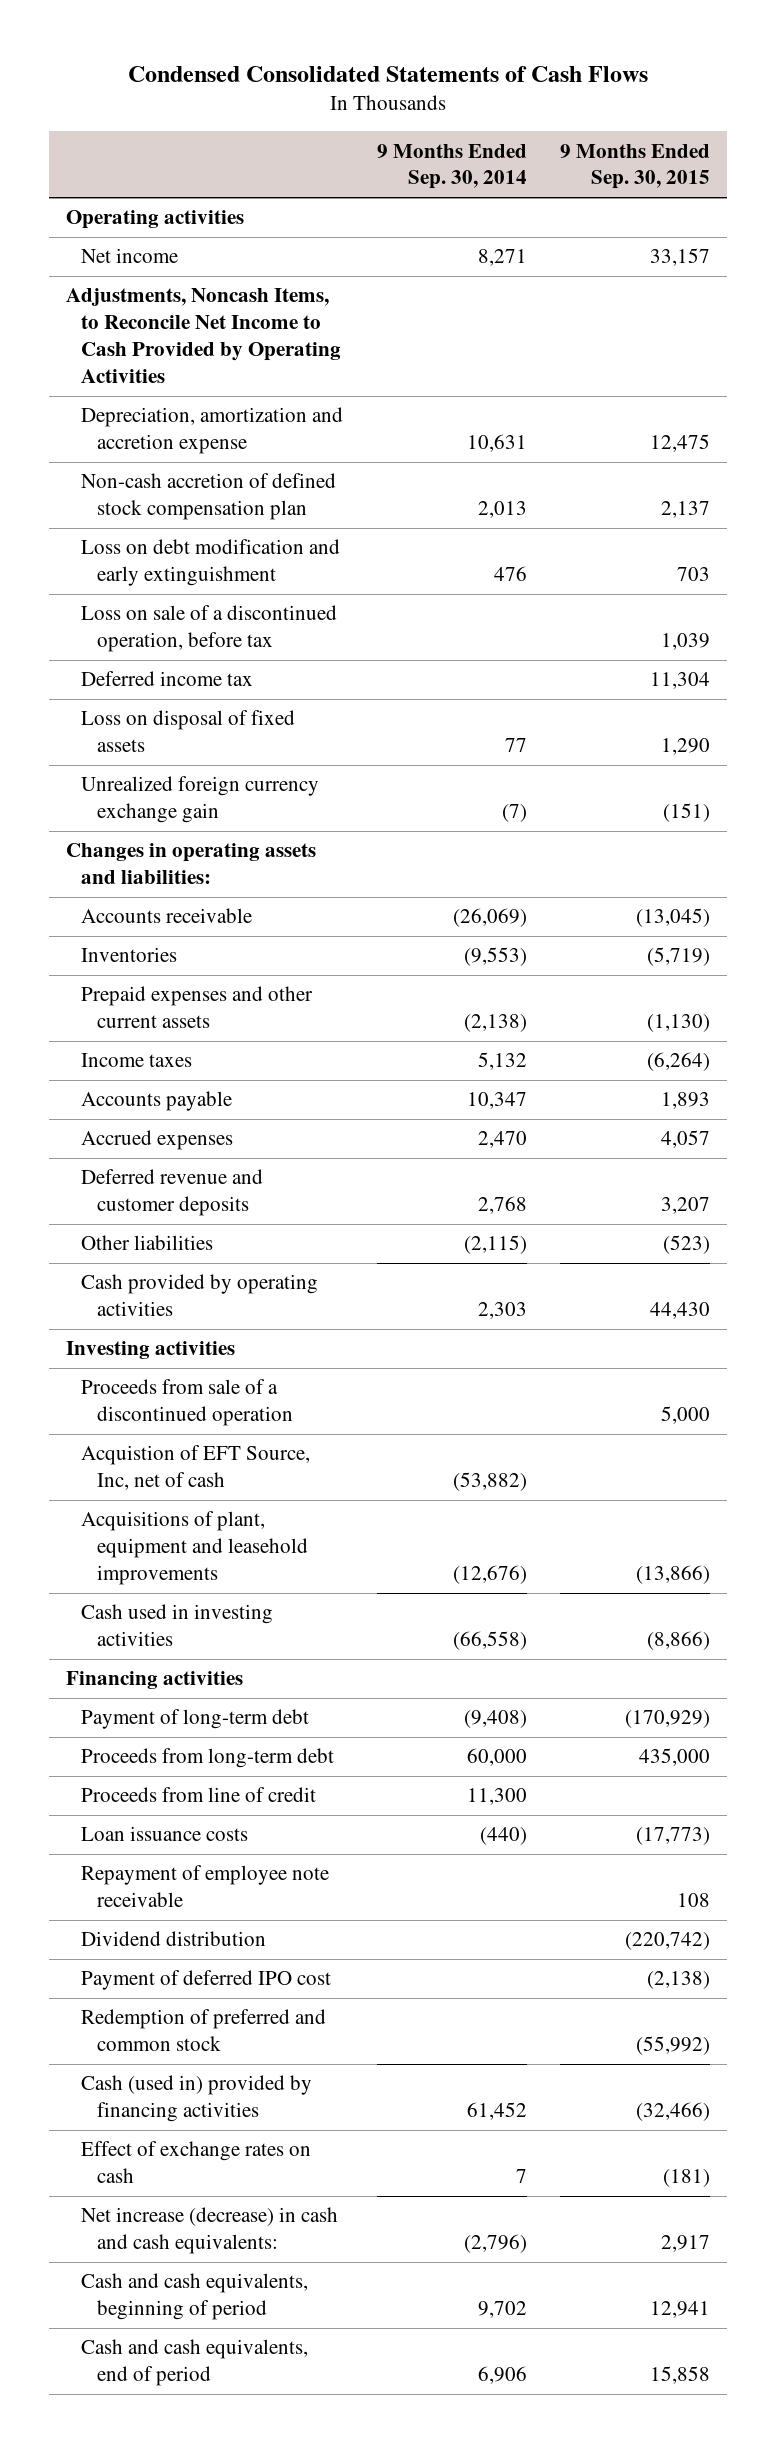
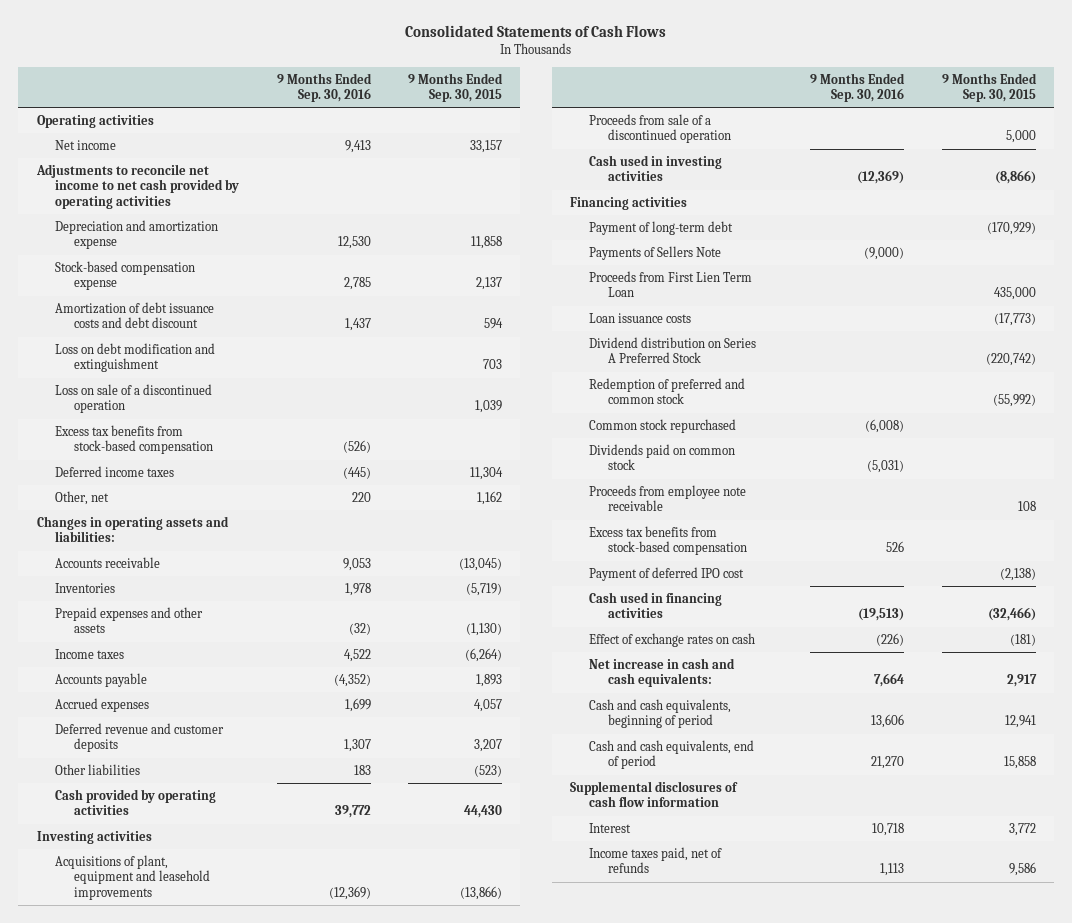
[127,65,648,82] Condensed Consolidated Statements of Cash Flows -> [405,25,667,38] Consolidated Statements of Cash Flows
[376,143,527,190] 9 Months Ended Sep. 30, 2014 -> none
none -> [276,72,372,103] 9 Months Ended Sep. 30, 2016
[81,710,296,753] Loss on disposal of fixed assets -> none
[81,776,320,824] Unrealized foreign currency exchange gain -> none
[65,288,342,384] Adjustments, Noncash Items, to Reconcile Net Income to Cash Provided by Operating Activities -> [35,163,240,210] Adjustments to reconcile net income to net cash provided by operating activities
[81,407,344,455] Depreciation, amortization and accretion expense -> [55,219,219,250] Depreciation and amortization expense
[650,434,711,453] 12,475 -> [470,236,502,250] 11,858
[81,473,337,521] Non-cash accretion of defined stock compensation plan -> [55,260,196,291] Stock-based compensation expense
none -> [55,301,215,329] Amortization of debt issuance costs and debt discount
[81,539,341,587] Loss on debt modification and early extinguishment -> [55,342,216,373] Loss on debt modification and extinguishment
[81,605,338,653] Loss on sale of a discontinued operation, before tax -> [55,383,213,414] Loss on sale of a discontinued operation
none -> [55,424,214,455] Excess tax benefits from stock-based compensation
[81,671,254,687] Deferred income tax -> [55,465,175,477] Deferred income taxes
none -> [55,490,110,505] Other, net
[81,986,314,1029] Prepaid expenses and other current assets -> [55,606,204,634] Prepaid expenses and other assets
[81,1445,311,1491] Acquistion of EFT Source, Inc, net of cash -> none
[81,1379,294,1427] Proceeds from sale of a discontinued operation -> [589,113,732,144] Proceeds from sale of a discontinued operation
[81,1787,317,1803] Proceeds from line of credit -> none
none -> [589,245,722,260] Payments of Sellers Note
[81,1748,335,1769] Proceeds from long-term debt -> [589,270,753,298] Proceeds from First Lien Term Loan
[81,1865,330,1908] Repayment of employee note receivable -> none
[81,1931,267,1947] Dividend distribution -> [589,336,757,364] Dividend distribution on Series A Preferred Stock
none -> [589,418,737,433] Common stock repurchased
none -> [589,443,736,471] Dividends paid on common stock
none -> [589,484,747,512] Proceeds from employee note receivable
none -> [589,525,748,556] Excess tax benefits from stock-based compensation
[81,1970,332,1991] Payment of deferred IPO cost -> [589,566,745,581] Payment of deferred IPO cost
[81,2075,313,2123] Cash (used in) provided by financing activities -> [589,591,723,619] Cash used in financing activities
[81,2207,339,2255] Net increase (decrease) in cash and cash equivalents: -> [589,657,736,688] Net increase in cash and cash equivalents:
none -> [570,780,739,808] Supplemental disclosures of cash flow information
none -> [589,822,632,833] Interest
none -> [589,846,723,874] Income taxes paid, net of refunds

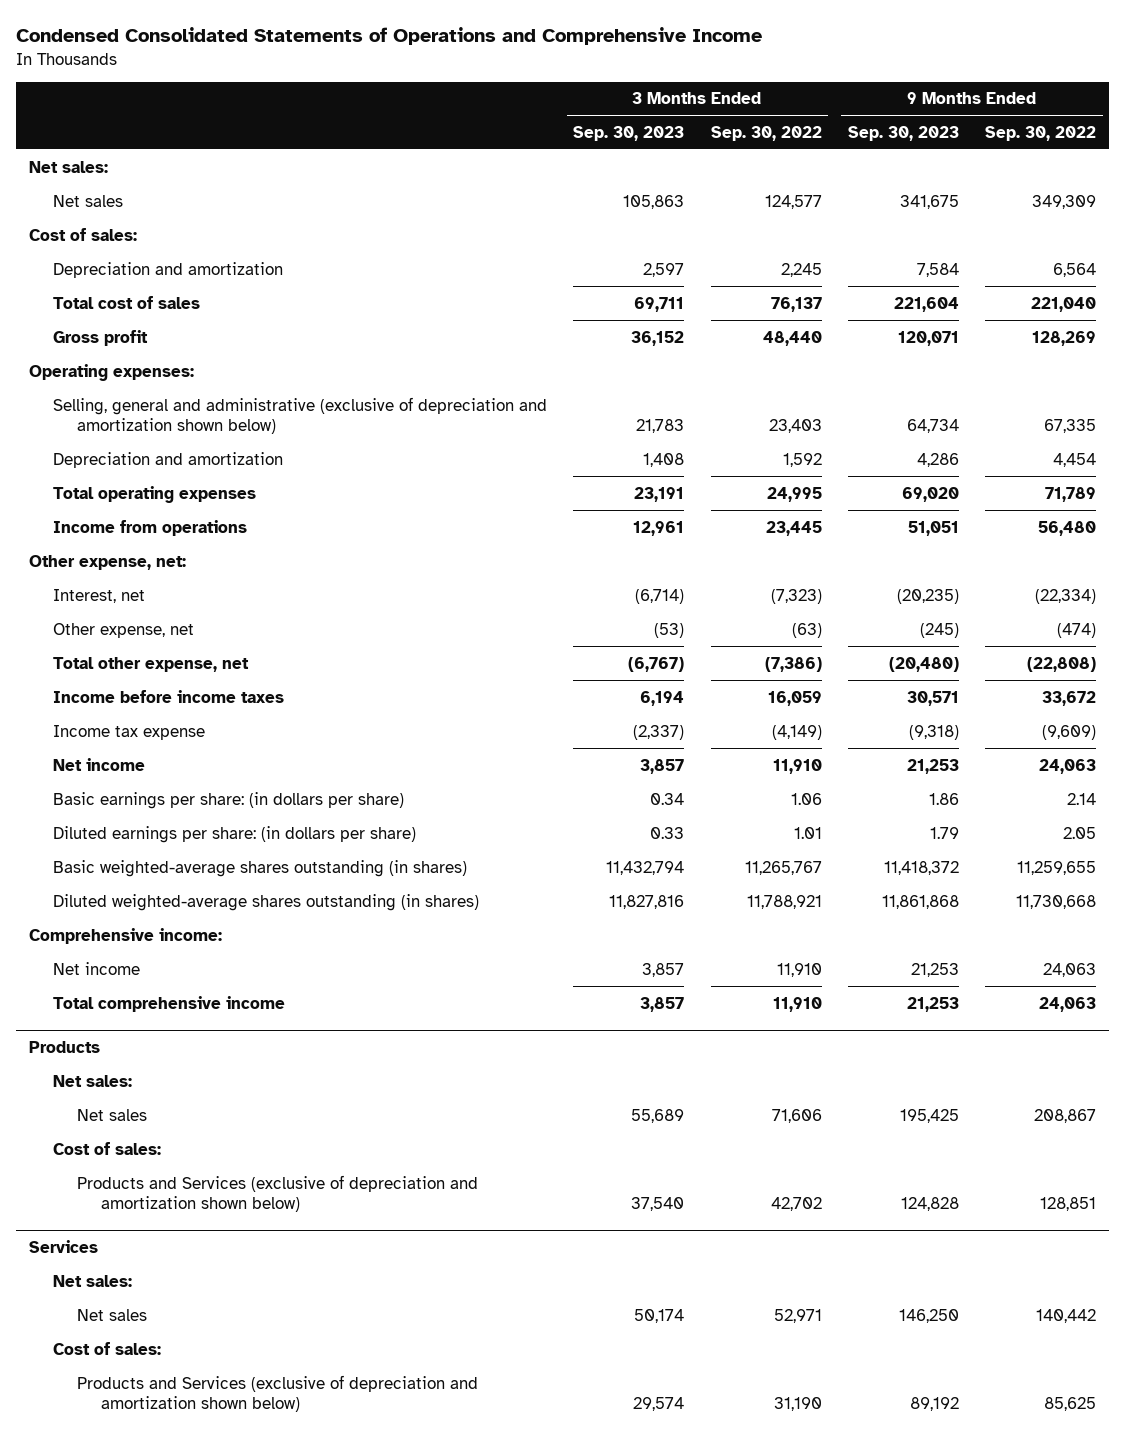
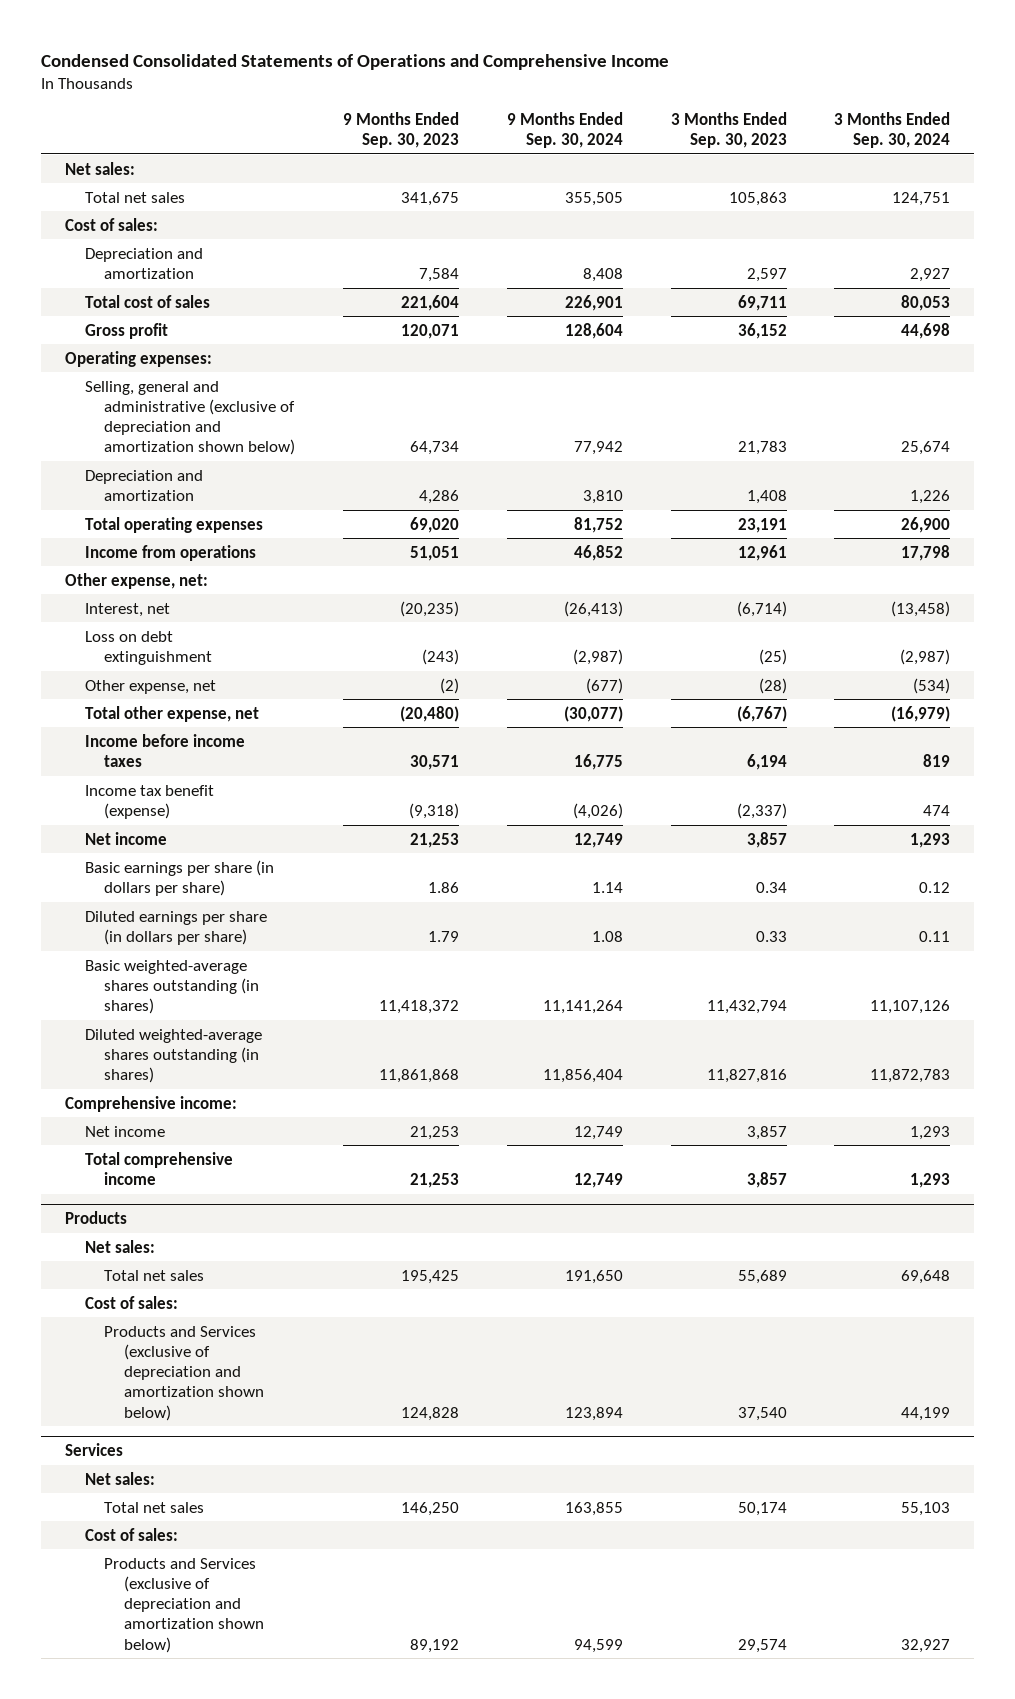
[710,125,822,141] Sep. 30, 2022 -> none
[985,125,1097,141] Sep. 30, 2022 -> none
none -> [506,111,623,148] 9 Months Ended Sep. 30, 2024
none -> [834,111,951,148] 3 Months Ended Sep. 30, 2024
[53,194,124,207] Net sales -> [84,191,185,203] Total net sales
none -> [84,630,213,665] Loss on debt extinguishment
[654,622,685,638] (53) -> [758,677,787,694] (28)
[919,622,959,638] (245) -> [439,677,459,694] (2)
[53,724,206,740] Income tax expense -> [84,784,214,819] Income tax benefit (expense)
[53,791,405,809] Basic earnings per share: (in dollars per share) -> [84,859,274,896] Basic earnings per share (in dollars per share)
[53,825,417,843] Diluted earnings per share: (in dollars per share) -> [84,910,267,945] Diluted earnings per share (in dollars per share)
[76,1108,147,1121] Net sales -> [104,1269,205,1281] Total net sales
[76,1308,147,1321] Net sales -> [104,1501,205,1513] Total net sales

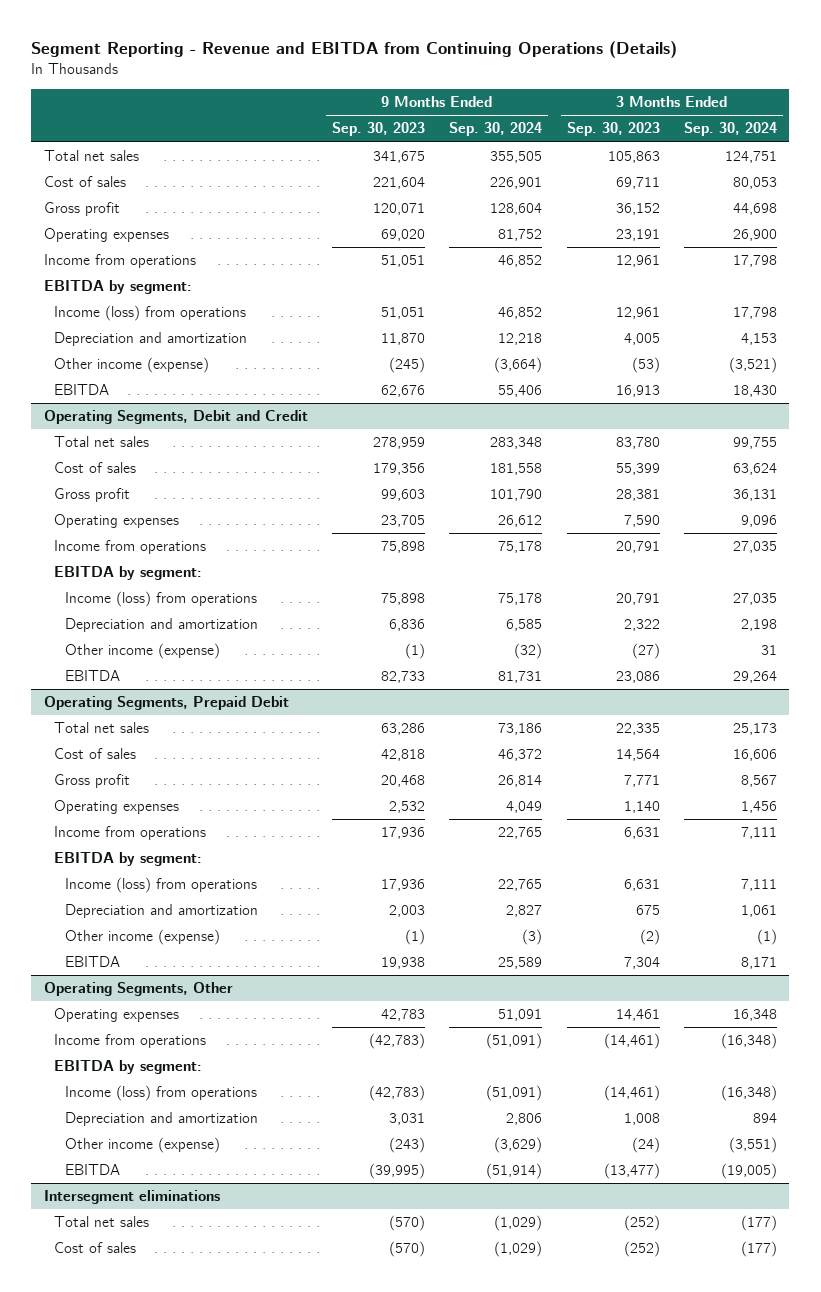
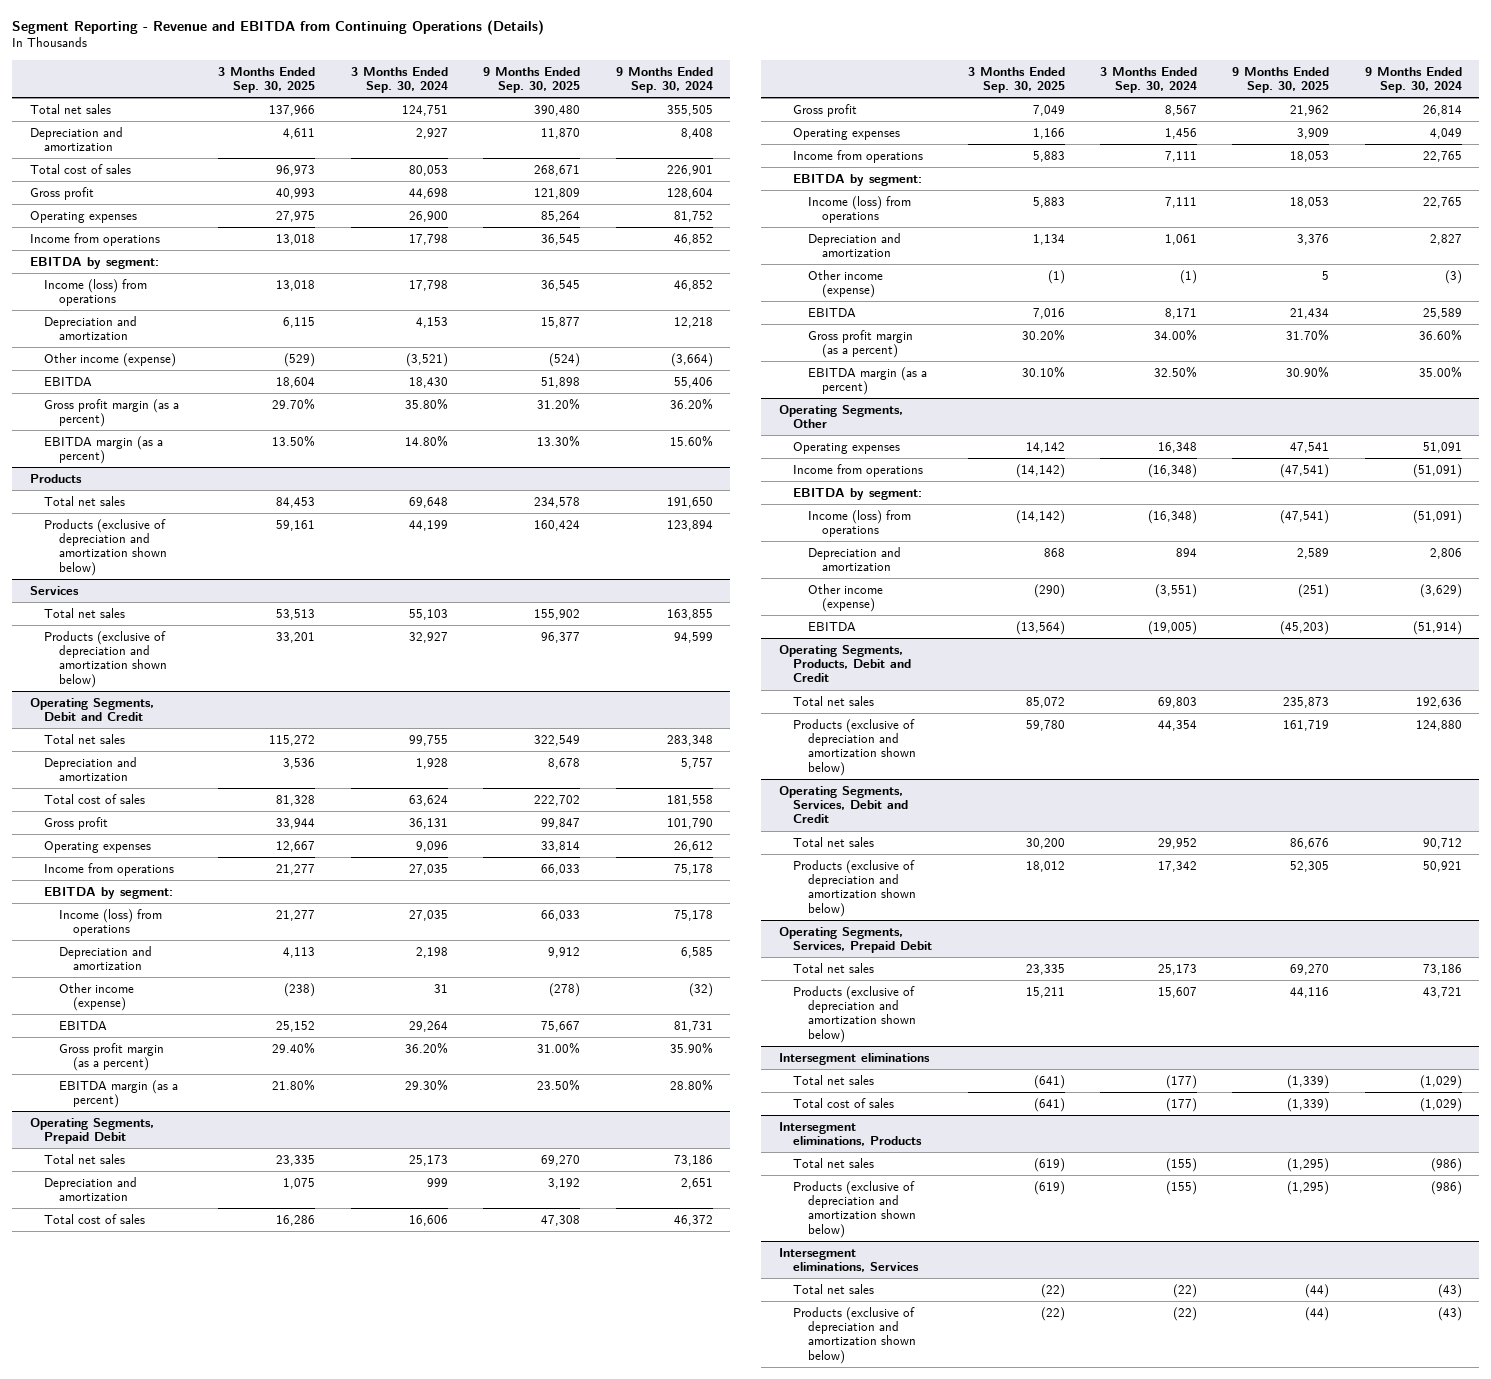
[331,122,425,137] Sep. 30, 2023 -> none
[566,122,660,137] Sep. 30, 2023 -> none
none -> [218,66,316,93] 3 Months Ended Sep. 30, 2025
none -> [483,66,581,93] 9 Months Ended Sep. 30, 2025
none -> [29,126,123,152] Depreciation and amortization
[43,176,126,188] Cost of sales -> [29,163,131,174] Total cost of sales
none -> [44,398,180,428] Gross profit margin (as a percent)
none -> [44,435,164,465] EBITDA margin (as a percent)
none -> [29,473,82,483] Products
none -> [44,495,126,506] Total net sales
none -> [44,518,167,576] Products (exclusive of depreciation and amortization shown below)
none -> [29,585,79,595] Services
none -> [44,607,126,618] Total net sales
none -> [44,630,167,688] Products (exclusive of depreciation and amortization shown below)
none -> [44,756,138,782] Depreciation and amortization
[54,462,137,474] Cost of sales -> [44,793,146,804] Total cost of sales
none -> [58,1042,164,1072] Gross profit margin (as a percent)
none -> [58,1079,178,1109] EBITDA margin (as a percent)
none -> [44,1176,138,1202] Depreciation and amortization
[54,748,137,760] Cost of sales -> [44,1213,146,1224] Total cost of sales
none -> [807,329,913,359] Gross profit margin (as a percent)
none -> [807,366,927,396] EBITDA margin (as a percent)
none -> [778,644,912,683] Operating Segments, Products, Debit and Credit
none -> [793,695,875,706] Total net sales
none -> [793,718,916,776] Products (exclusive of depreciation and amortization shown below)
none -> [778,785,909,824] Operating Segments, Services, Debit and Credit
none -> [793,836,875,847] Total net sales
none -> [793,859,916,917] Products (exclusive of depreciation and amortization shown below)
none -> [778,926,933,954] Operating Segments, Services, Prepaid Debit
none -> [793,962,875,973] Total net sales
none -> [793,985,916,1043] Products (exclusive of depreciation and amortization shown below)
[54,1242,137,1254] Cost of sales -> [793,1097,895,1108] Total cost of sales
none -> [778,1121,923,1147] Intersegment eliminations, Products
none -> [793,1157,875,1168] Total net sales
none -> [793,1180,916,1238] Products (exclusive of depreciation and amortization shown below)
none -> [778,1247,920,1273] Intersegment eliminations, Services
none -> [793,1283,875,1294] Total net sales
none -> [793,1306,916,1364] Products (exclusive of depreciation and amortization shown below)

